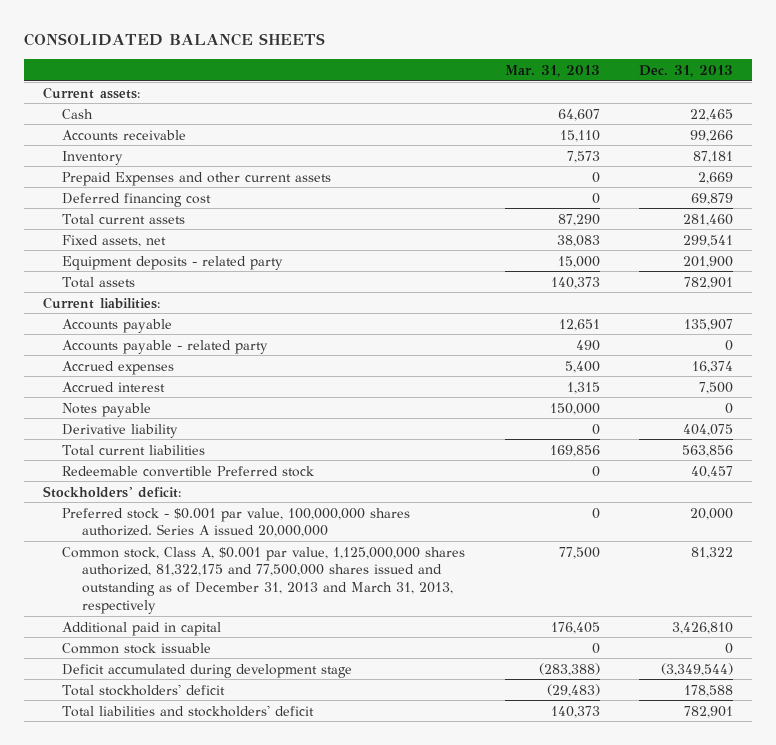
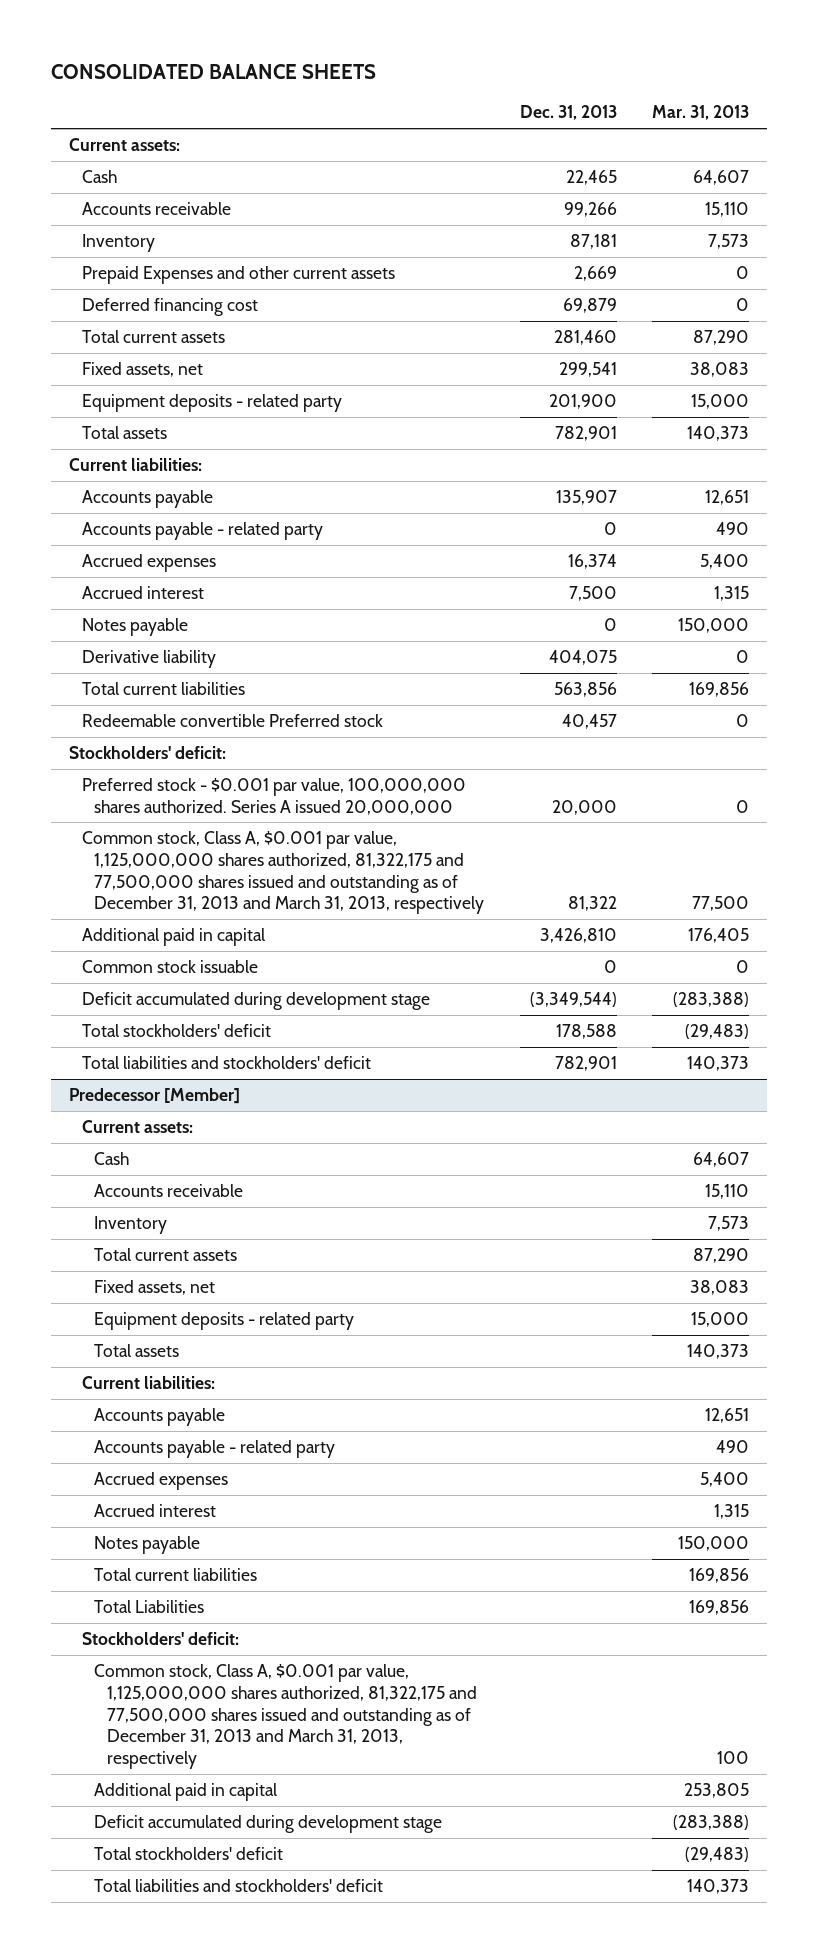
none -> [69,1087,241,1104] Predecessor [Member]
none -> [81,1119,193,1133] Current assets:
none -> [94,1151,130,1165] Cash
none -> [94,1183,244,1197] Accounts receivable
none -> [94,1215,168,1234] Inventory
none -> [94,1247,238,1261] Total current assets
none -> [94,1279,216,1295] Fixed assets, net
none -> [94,1311,355,1330] Equipment deposits - related party
none -> [94,1343,180,1357] Total assets
none -> [81,1375,215,1389] Current liabilities:
none -> [94,1407,226,1426] Accounts payable
none -> [94,1439,336,1458] Accounts payable - related party
none -> [94,1471,229,1490] Accrued expenses
none -> [94,1503,217,1517] Accrued interest
none -> [94,1535,201,1554] Notes payable
none -> [94,1567,258,1581] Total current liabilities
none -> [94,1599,205,1613] Total Liabilities
none -> [81,1631,239,1645] Stockholders' deficit:
none -> [94,1663,478,1770] Common stock, Class A, $0.001 par value, 1,125,000,000 shares authorized, 81,322,175 and 77,500,000 shares issued and outstanding as of December 31, 2013 and March 31, 2013, respectively
none -> [94,1782,278,1801] Additional paid in capital
none -> [94,1814,443,1833] Deficit accumulated during development stage
none -> [94,1846,284,1860] Total stockholders' deficit
none -> [94,1878,384,1892] Total liabilities and stockholders' deficit

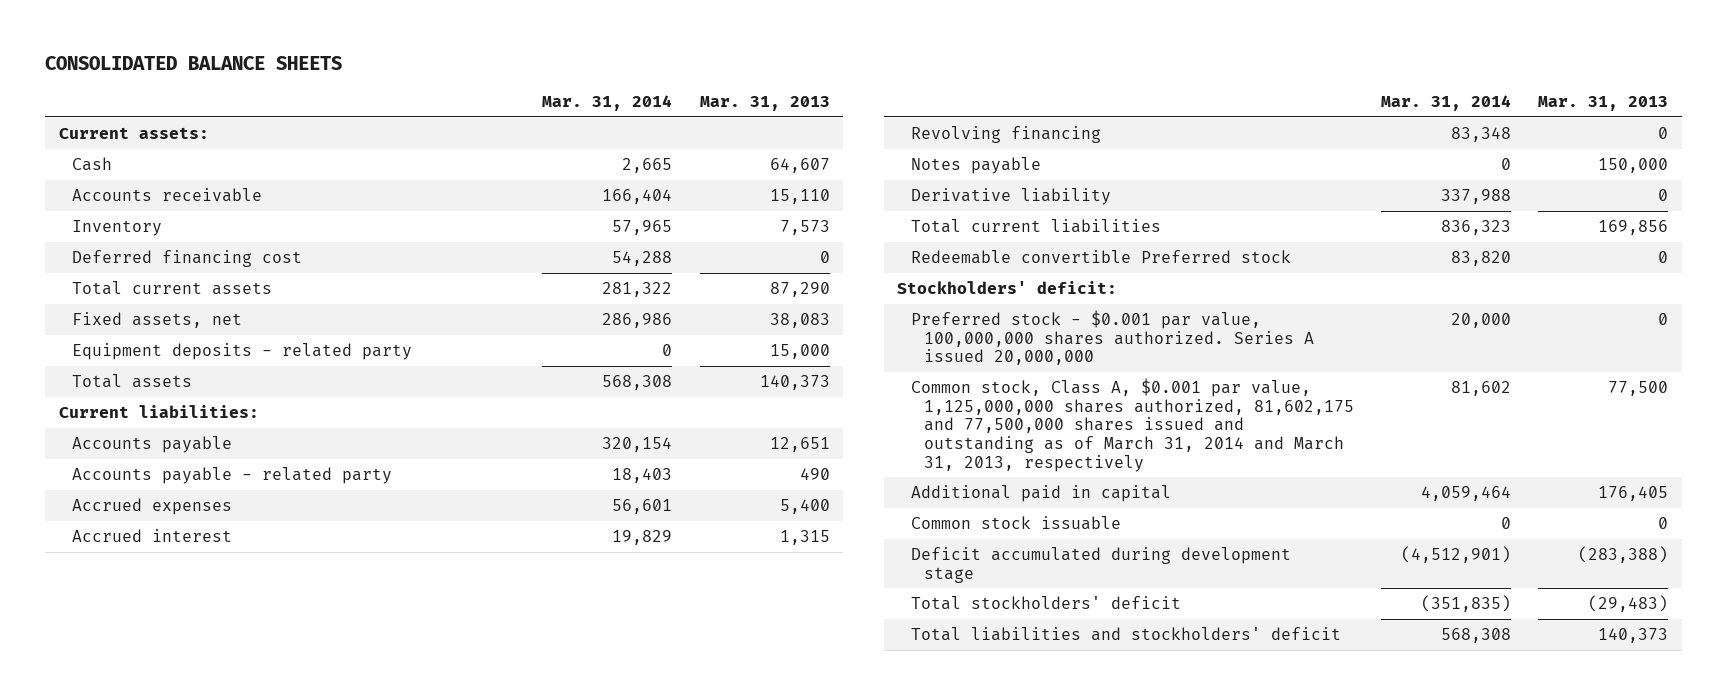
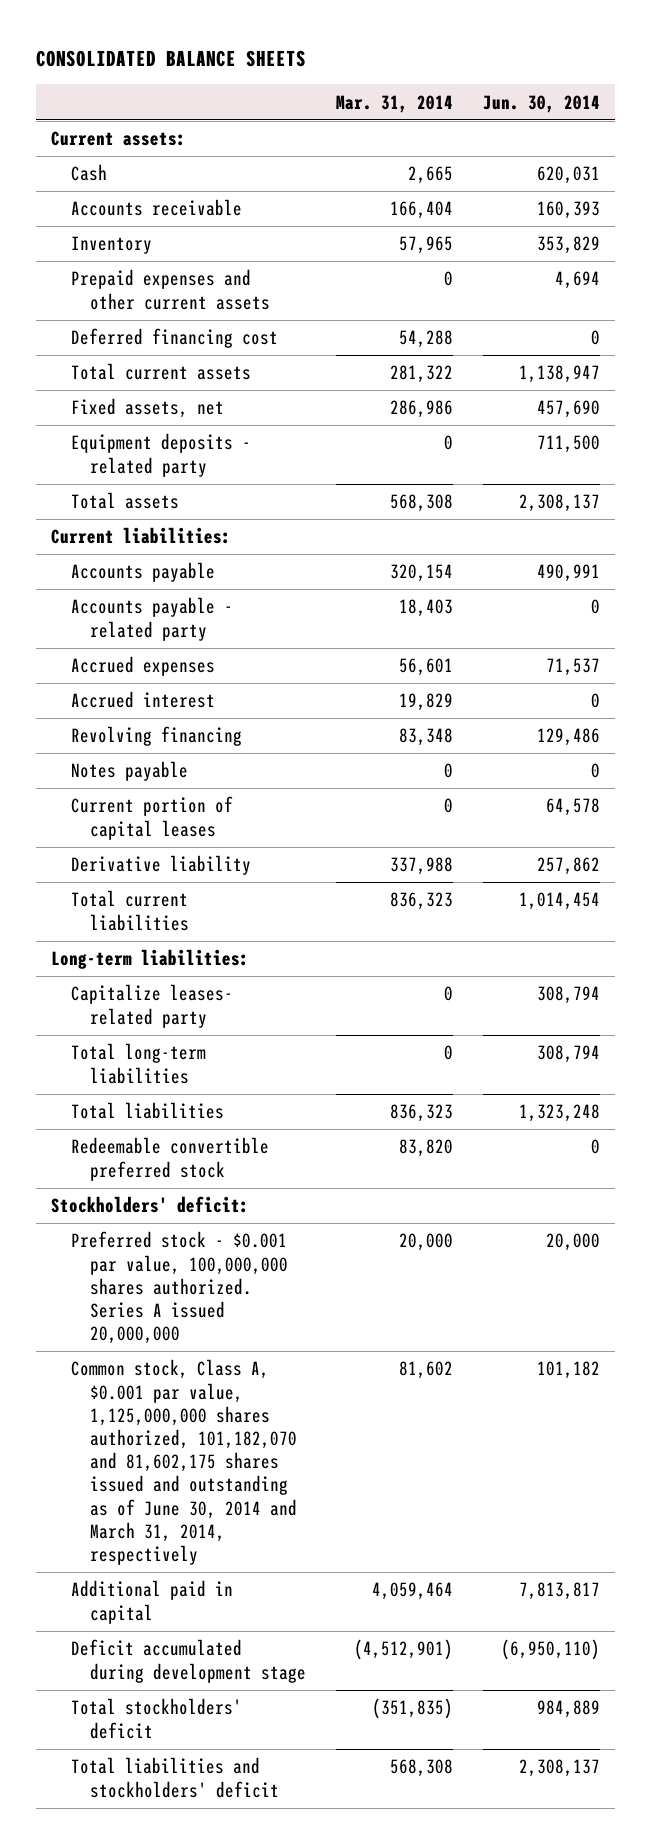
[699,96,830,112] Mar. 31, 2013 -> none
none -> [483,94,601,113] Jun. 30, 2014
none -> [70,269,271,310] Prepaid expenses and other current assets
none -> [70,796,233,840] Current portion of capital leases
none -> [51,949,250,970] Long-term liabilities:
none -> [70,984,233,1028] Capitalize leases- related party
none -> [70,1043,206,1084] Total long-term liabilities
none -> [70,1102,224,1120] Total liabilities
[910,249,1291,264] Redeemable convertible Preferred stock -> [70,1137,269,1181] Redeemable convertible preferred stock
[910,377,1355,472] Common stock, Class A, $0.001 par value, 1,125,000,000 shares authorized, 81,602,175 and 77,500,000 shares issued and outstanding as of March 31, 2014 and March 31, 2013, respectively -> [70,1359,298,1566] Common stock, Class A, $0.001 par value, 1,125,000,000 shares authorized, 101,182,070 and 81,602,175 shares issued and outstanding as of June 30, 2014 and March 31, 2014, respectively
[910,515,1121,530] Common stock issuable -> none

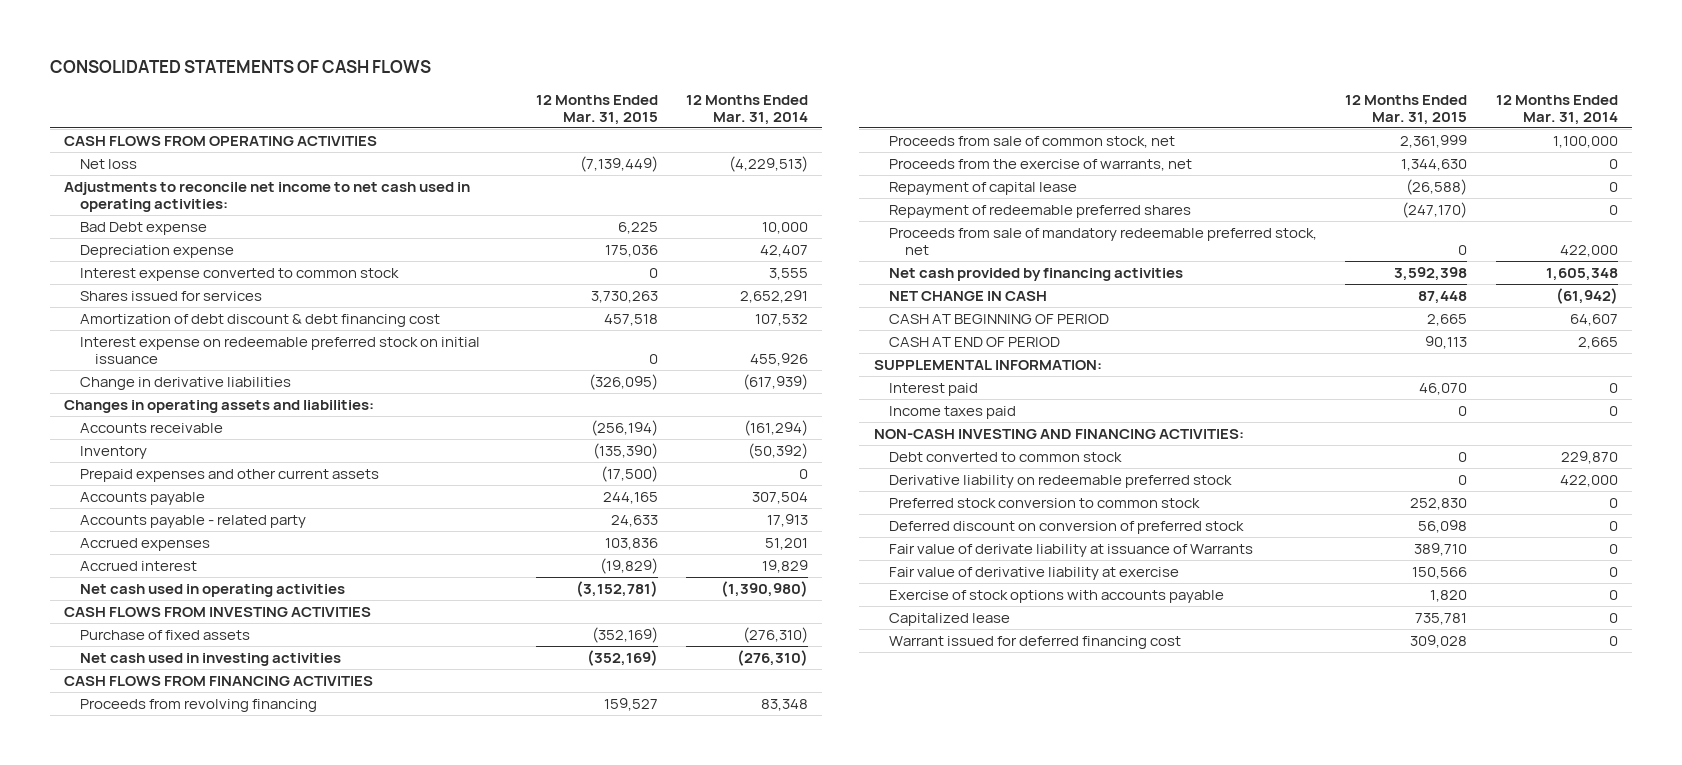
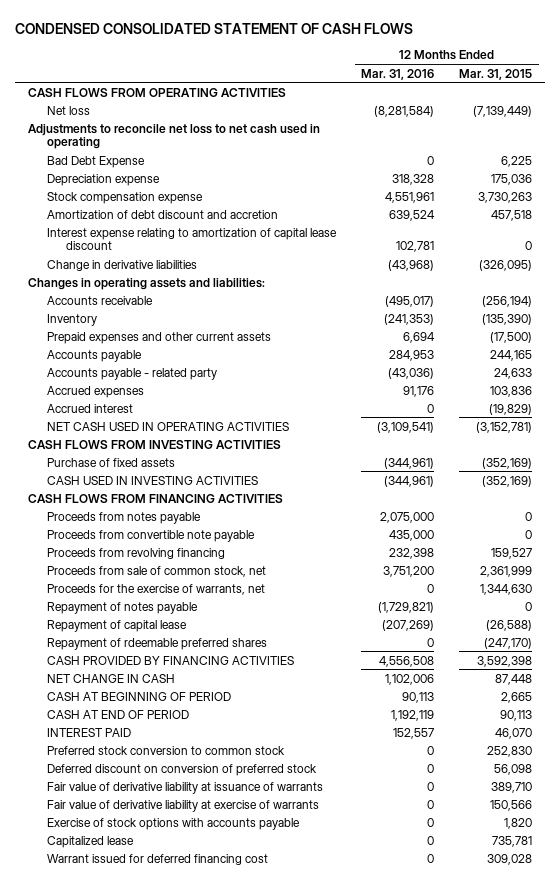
[49,59,431,73] CONSOLIDATED STATEMENTS OF CASH FLOWS -> [15,22,414,34] CONDENSED CONSOLIDATED STATEMENT OF CASH FLOWS
[686,94,809,125] 12 Months Ended Mar. 31, 2014 -> none
none -> [361,68,435,80] Mar. 31, 2016
[63,182,470,213] Adjustments to reconcile net income to net cash used in operating activities: -> [27,123,320,150] Adjustments to reconcile net loss to net cash used in operating
[79,222,207,236] Bad Debt expense -> [46,155,145,168] Bad Debt Expense
[79,268,399,282] Interest expense converted to common stock -> none
[79,337,480,365] Interest expense on redeemable preferred stock on initial issuance -> none
[79,291,262,302] Shares issued for services -> [46,191,203,204] Stock compensation expense
[79,314,440,328] Amortization of debt discount & debt financing cost -> [46,209,278,219] Amortization of debt discount and accretion
none -> [46,227,337,251] Interest expense relating to amortization of capital lease discount
[79,584,345,598] Net cash used in operating activities -> [46,421,289,431] NET CASH USED IN OPERATING ACTIVITIES
[79,653,341,667] Net cash used in investing activities -> [46,475,258,485] CASH USED IN INVESTING ACTIVITIES
none -> [46,511,201,524] Proceeds from notes payable
none -> [46,529,255,542] Proceeds from convertible note payable
[889,159,1193,172] Proceeds from the exercise of warrants, net -> [46,583,265,595] Proceeds for the exercise of warrants, net
none -> [46,601,198,614] Repayment of notes payable
[889,228,1318,256] Proceeds from sale of mandatory redeemable preferred stock, net -> none
[889,205,1192,219] Repayment of redeemable preferred shares -> [46,637,267,650] Repayment of rdeemable preferred shares
[889,268,1184,282] Net cash provided by financing activities -> [46,655,294,665] CASH PROVIDED BY FINANCING ACTIVITIES
[873,360,1102,371] SUPPLEMENTAL INFORMATION: -> none
[889,406,1017,420] Income taxes paid -> none
[873,429,1244,440] NON-CASH INVESTING AND FINANCING ACTIVITIES: -> none
[889,452,1123,463] Debt converted to common stock -> none
[889,475,1233,489] Derivative liability on redeemable preferred stock -> none
[889,383,979,397] Interest paid -> [46,727,131,737] INTEREST PAID
[889,544,1254,558] Fair value of derivate liability at issuance of Warrants -> [46,781,323,794] Fair value of derivative liability at issuance of warrants
[889,567,1180,581] Fair value of derivative liability at exercise -> [46,799,319,812] Fair value of derivative liability at exercise of warrants

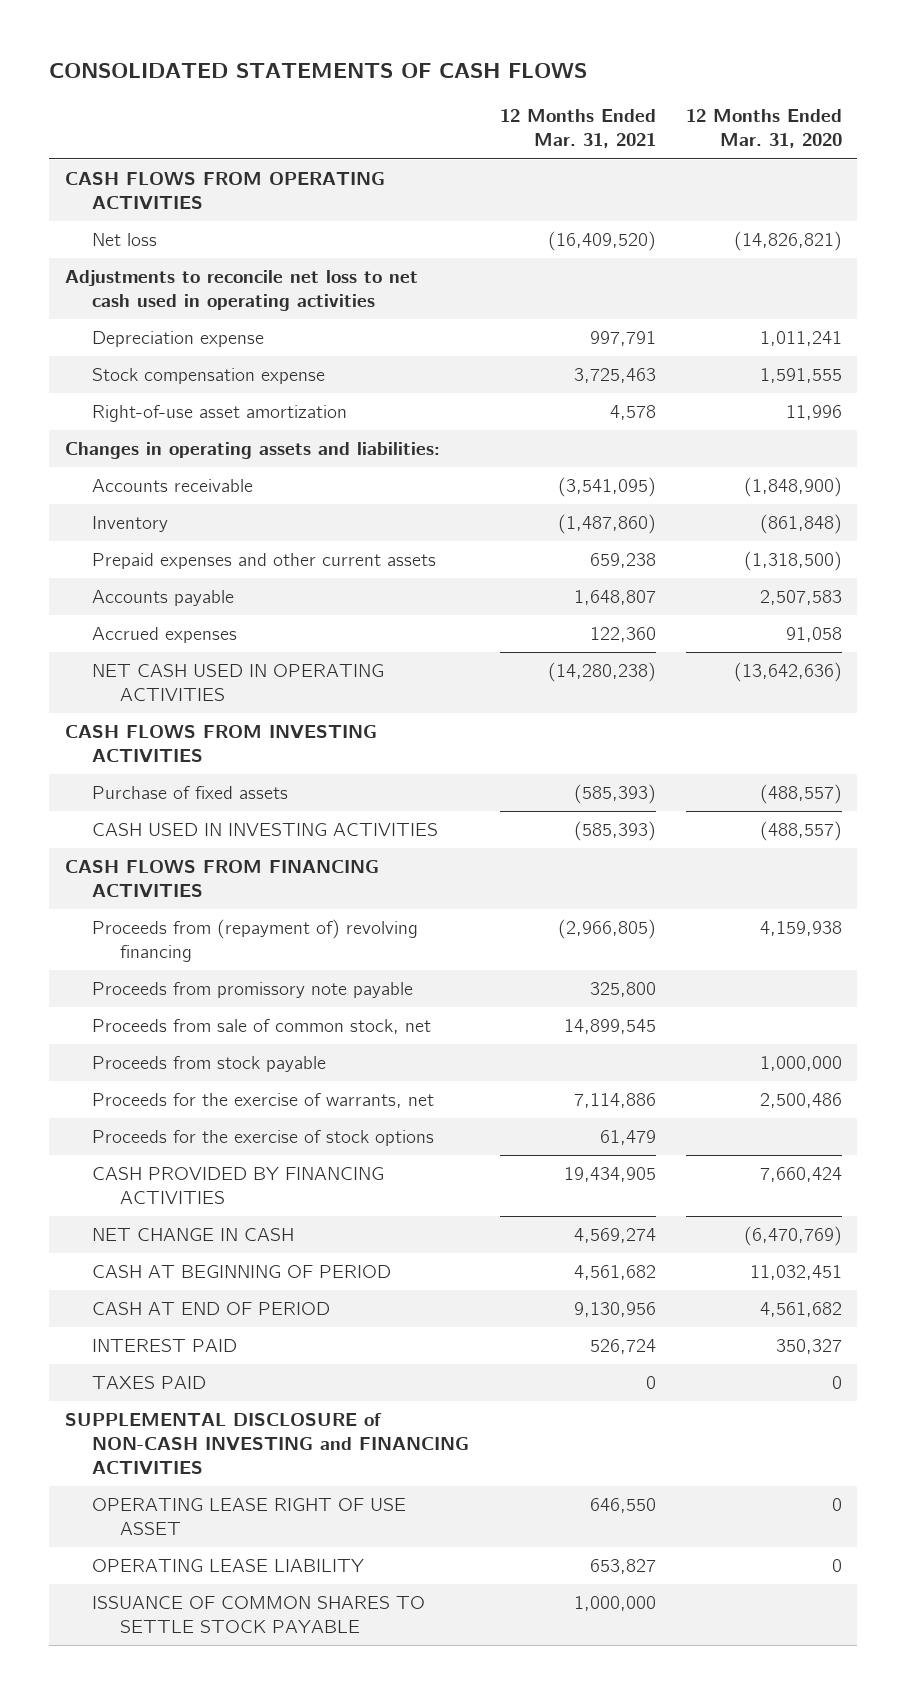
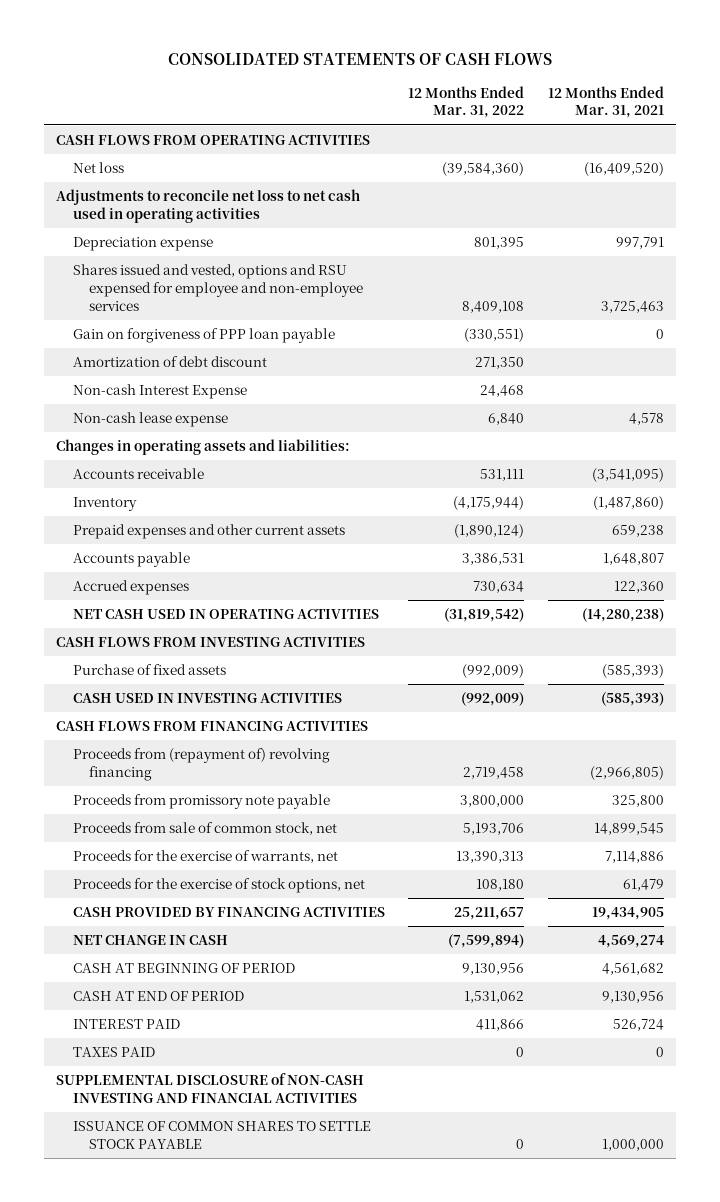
[686,109,843,149] 12 Months Ended Mar. 31, 2020 -> none
none -> [408,85,525,119] 12 Months Ended Mar. 31, 2022
[92,368,326,385] Stock compensation expense -> [72,264,364,311] Shares issued and vested, options and RSU expensed for employee and non-employee services
none -> [72,328,335,344] Gain on forgiveness of PPP loan payable
none -> [72,356,267,368] Amortization of debt discount
none -> [72,384,247,400] Non-cash Interest Expense
[92,405,348,423] Right-of-use asset amortization -> [72,412,228,428] Non-cash lease expense
[92,1056,327,1073] Proceeds from stock payable -> none
[92,1130,435,1147] Proceeds for the exercise of stock options -> [72,878,365,894] Proceeds for the exercise of stock options, net
[92,1498,407,1536] OPERATING LEASE RIGHT OF USE ASSET -> none
[92,1559,365,1573] OPERATING LEASE LIABILITY -> none
[64,1413,470,1475] SUPPLEMENTAL DISCLOSURE of NON-CASH INVESTING and FINANCING ACTIVITIES -> [55,1073,364,1103] SUPPLEMENTAL DISCLOSURE of NON-CASH INVESTING AND FINANCIAL ACTIVITIES

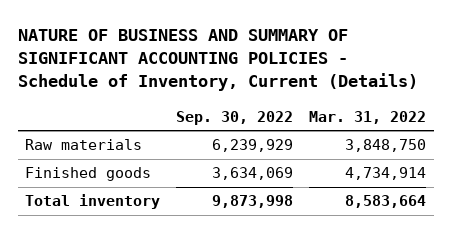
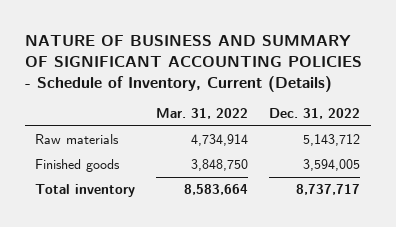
[176,110,294,125] Sep. 30, 2022 -> none
none -> [269,108,361,120] Dec. 31, 2022
[344,139,426,153] 3,848,750 -> [191,133,249,146] 4,734,914
[344,167,426,181] 4,734,914 -> [191,158,249,171] 3,848,750

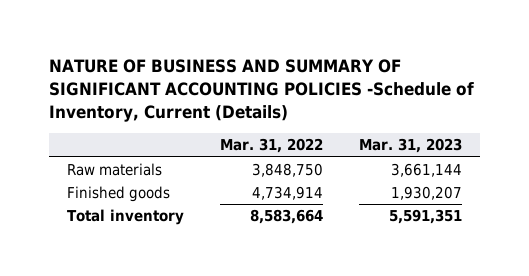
[24,34,362,92] NATURE OF BUSINESS AND SUMMARY OF SIGNIFICANT ACCOUNTING POLICIES - Schedule of Inventory, Current (Details) -> [49,59,475,123] NATURE OF BUSINESS AND SUMMARY OF SIGNIFICANT ACCOUNTING POLICIES -Schedule of Inventory, Current (Details)
[269,108,361,120] Dec. 31, 2022 -> none
none -> [359,138,463,154] Mar. 31, 2023
[191,133,249,146] 4,734,914 -> [252,163,324,178] 3,848,750
[191,158,249,171] 3,848,750 -> [252,186,324,201] 4,734,914

